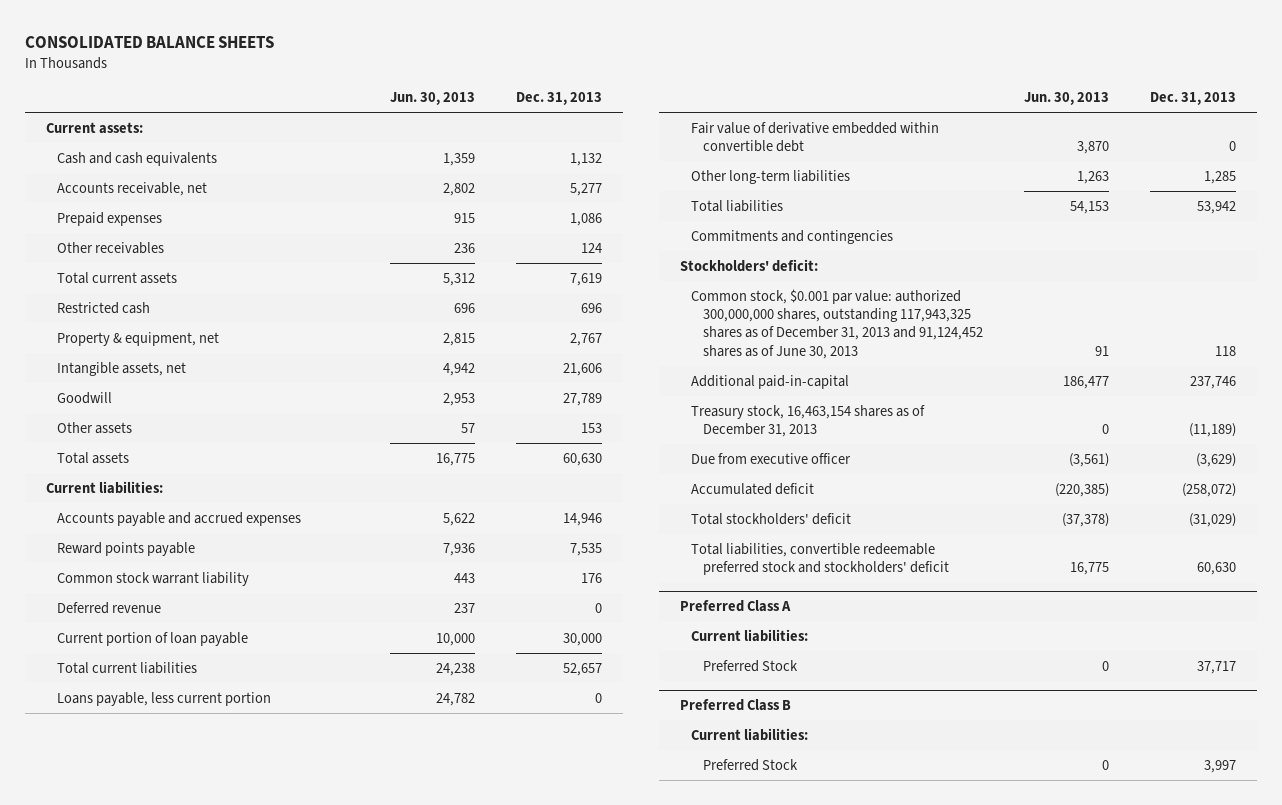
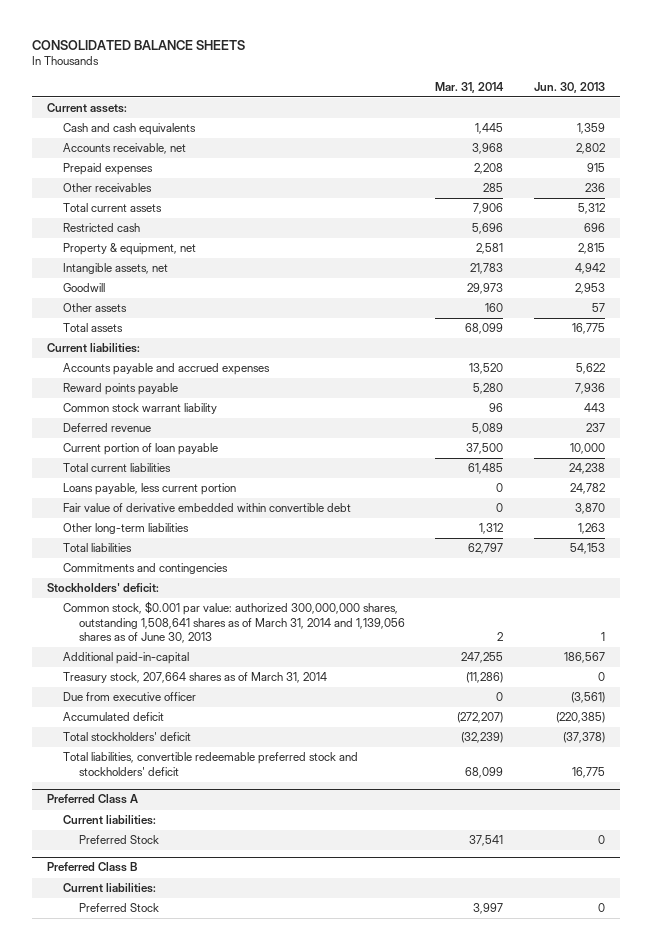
[515,92,602,106] Dec. 31, 2013 -> none
none -> [435,81,505,93] Mar. 31, 2014
[691,288,983,359] Common stock, $0.001 par value: authorized 300,000,000 shares, outstanding 117,943,325 shares as of December 31, 2013 and 91,124,452 shares as of June 30, 2013 -> [62,601,405,643] Common stock, $0.001 par value: authorized 300,000,000 shares, outstanding 1,508,641 shares as of March 31, 2014 and 1,139,056 shares as of June 30, 2013
[1094,345,1109,356] 91 -> [600,631,605,641] 1
[1062,375,1109,389] 186,477 -> [563,652,605,664] 186,567
[691,404,926,438] Treasury stock, 16,463,154 shares as of December 31, 2013 -> [62,672,327,684] Treasury stock, 207,664 shares as of March 31, 2014

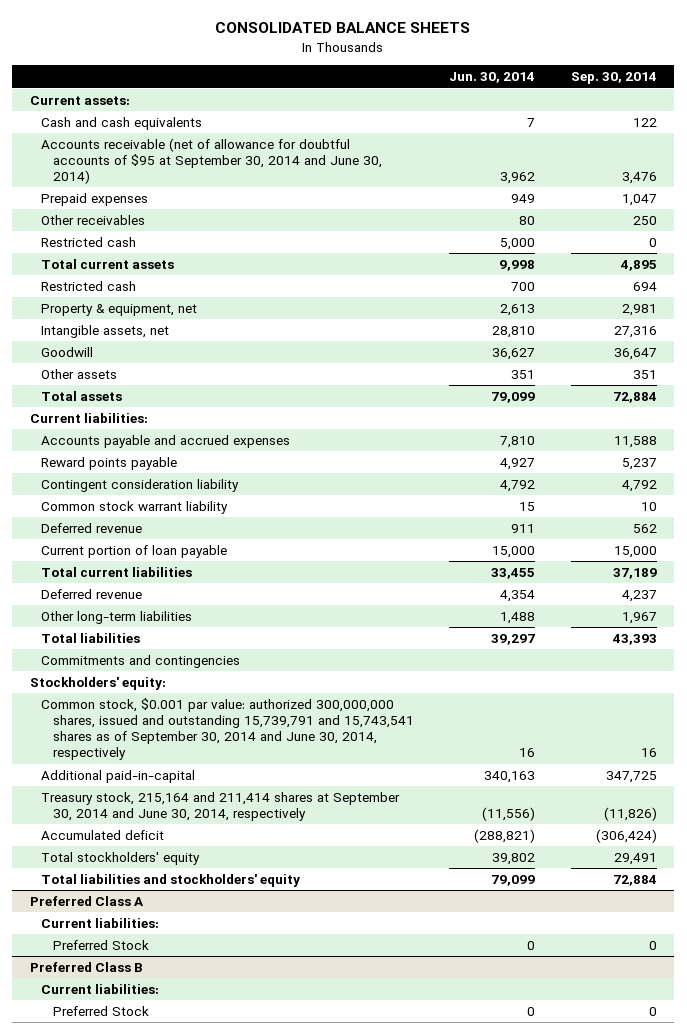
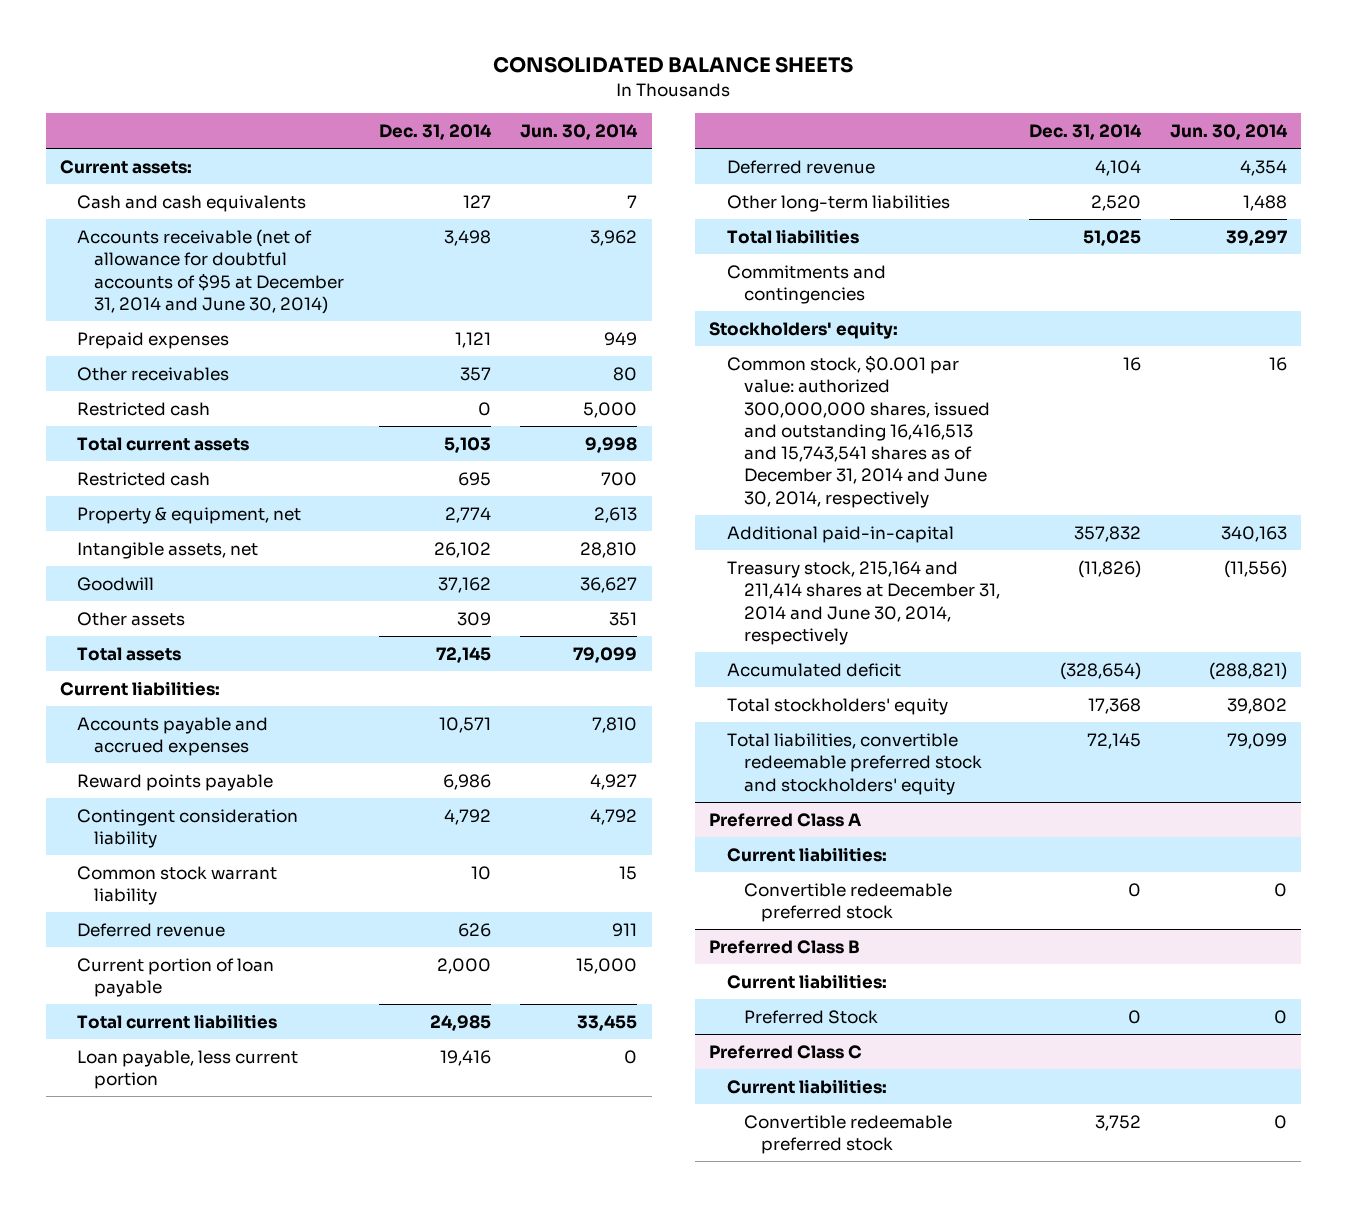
[570,72,657,85] Sep. 30, 2014 -> none
none -> [379,123,493,140] Dec. 31, 2014
[41,137,382,185] Accounts receivable (net of allowance for doubtful accounts of $95 at September 30, 2014 and June 30, 2014) -> [77,228,345,314] Accounts receivable (net of allowance for doubtful accounts of $95 at December 31, 2014 and June 30, 2014)
none -> [77,1049,299,1090] Loan payable, less current portion
[41,697,414,761] Common stock, $0.001 par value: authorized 300,000,000 shares, issued and outstanding 15,739,791 and 15,743,541 shares as of September 30, 2014 and June 30, 2014, respectively -> [726,354,990,508] Common stock, $0.001 par value: authorized 300,000,000 shares, issued and outstanding 16,416,513 and 15,743,541 shares as of December 31, 2014 and June 30, 2014, respectively
[41,791,401,822] Treasury stock, 215,164 and 211,414 shares at September 30, 2014 and June 30, 2014, respectively -> [726,560,1000,645] Treasury stock, 215,164 and 211,414 shares at December 31, 2014 and June 30, 2014, respectively
[41,873,301,887] Total liabilities and stockholders' equity -> [726,732,982,795] Total liabilities, convertible redeemable preferred stock and stockholders' equity
[52,939,149,950] Preferred Stock -> [743,882,952,923] Convertible redeemable preferred stock
none -> [709,1044,863,1059] Preferred Class C
none -> [726,1078,887,1094] Current liabilities:
none -> [743,1114,952,1155] Convertible redeemable preferred stock

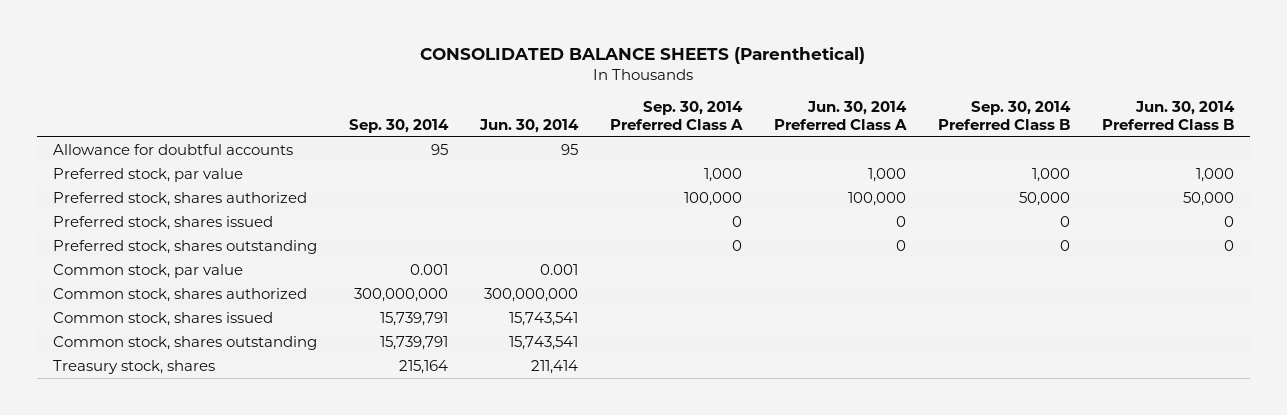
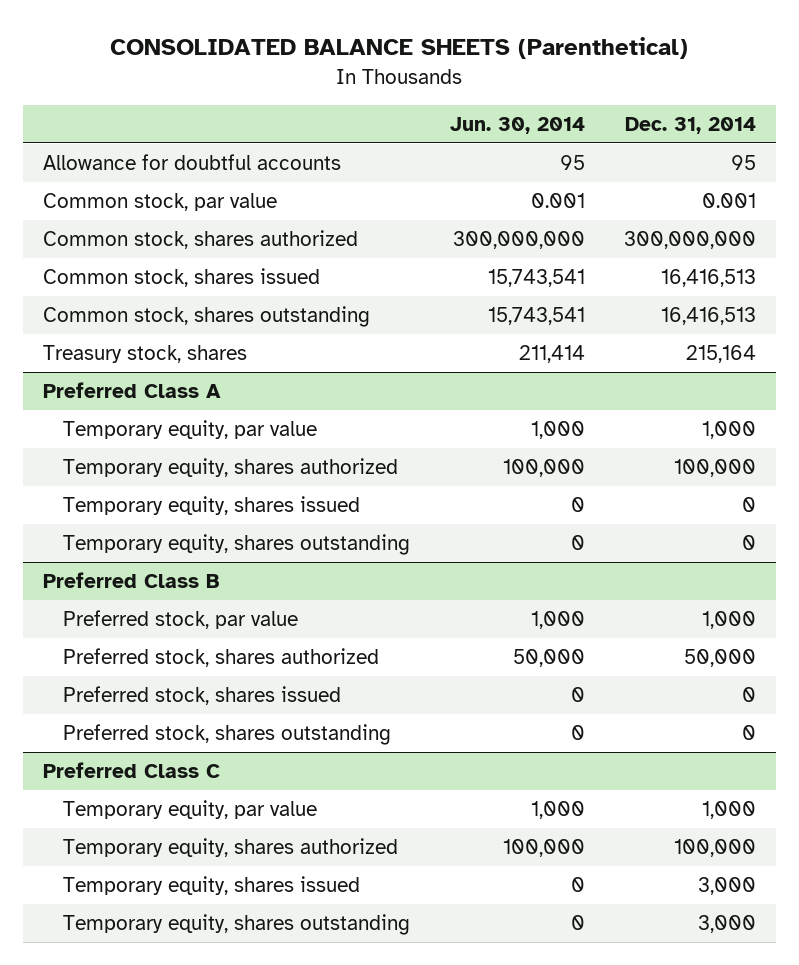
[348,118,449,133] Sep. 30, 2014 -> none
[609,100,743,130] Sep. 30, 2014 Preferred Class A -> none
[773,100,907,130] Jun. 30, 2014 Preferred Class A -> none
[937,100,1071,130] Sep. 30, 2014 Preferred Class B -> none
[1101,100,1235,130] Jun. 30, 2014 Preferred Class B -> none
none -> [625,116,757,134] Dec. 31, 2014
[52,168,243,183] Preferred stock, par value -> none
[52,192,307,207] Preferred stock, shares authorized -> none
[52,216,273,231] Preferred stock, shares issued -> none
[52,240,317,255] Preferred stock, shares outstanding -> none
none -> [42,382,221,399] Preferred Class A
none -> [63,420,318,440] Temporary equity, par value
none -> [63,458,399,478] Temporary equity, shares authorized
none -> [63,496,361,516] Temporary equity, shares issued
none -> [63,534,411,556] Temporary equity, shares outstanding
none -> [42,572,219,589] Preferred Class B
none -> [63,610,299,630] Preferred stock, par value
none -> [63,648,380,668] Preferred stock, shares authorized
none -> [63,686,342,706] Preferred stock, shares issued
none -> [63,724,392,746] Preferred stock, shares outstanding
none -> [42,762,220,779] Preferred Class C
none -> [63,800,318,820] Temporary equity, par value
none -> [63,838,399,858] Temporary equity, shares authorized
none -> [63,876,361,896] Temporary equity, shares issued
none -> [63,914,411,936] Temporary equity, shares outstanding

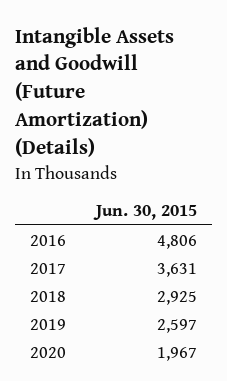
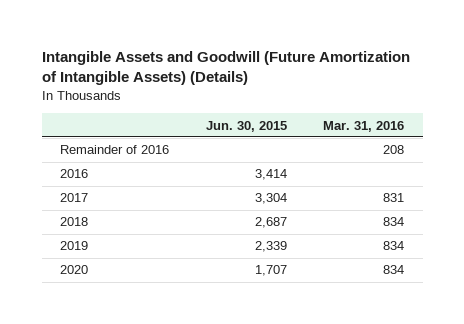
[14,26,174,158] Intangible Assets and Goodwill (Future Amortization) (Details) -> [41,50,410,86] Intangible Assets and Goodwill (Future Amortization of Intangible Assets) (Details)
none -> [323,120,405,132] Mar. 31, 2016
none -> [59,145,169,155] Remainder of 2016
[157,234,198,249] 4,806 -> [254,169,287,181] 3,414
[157,262,198,277] 3,631 -> [254,193,287,205] 3,304
[157,290,198,305] 2,925 -> [254,217,287,229] 2,687
[157,318,198,333] 2,597 -> [254,241,287,253] 2,339
[157,346,198,361] 1,967 -> [254,265,287,277] 1,707

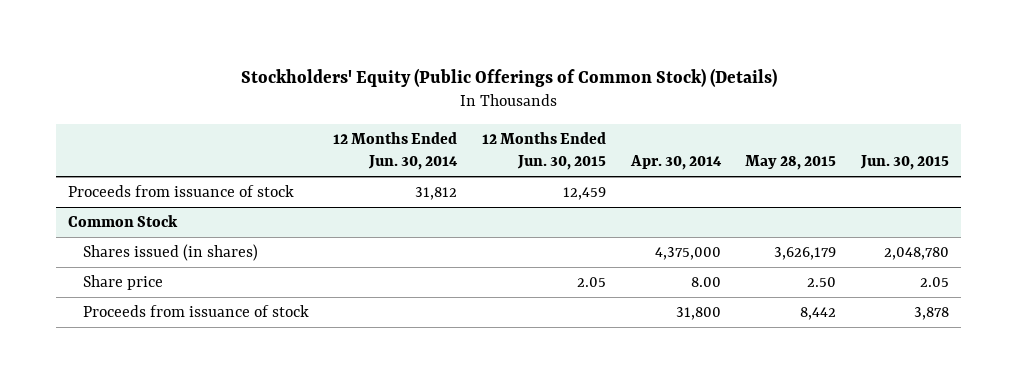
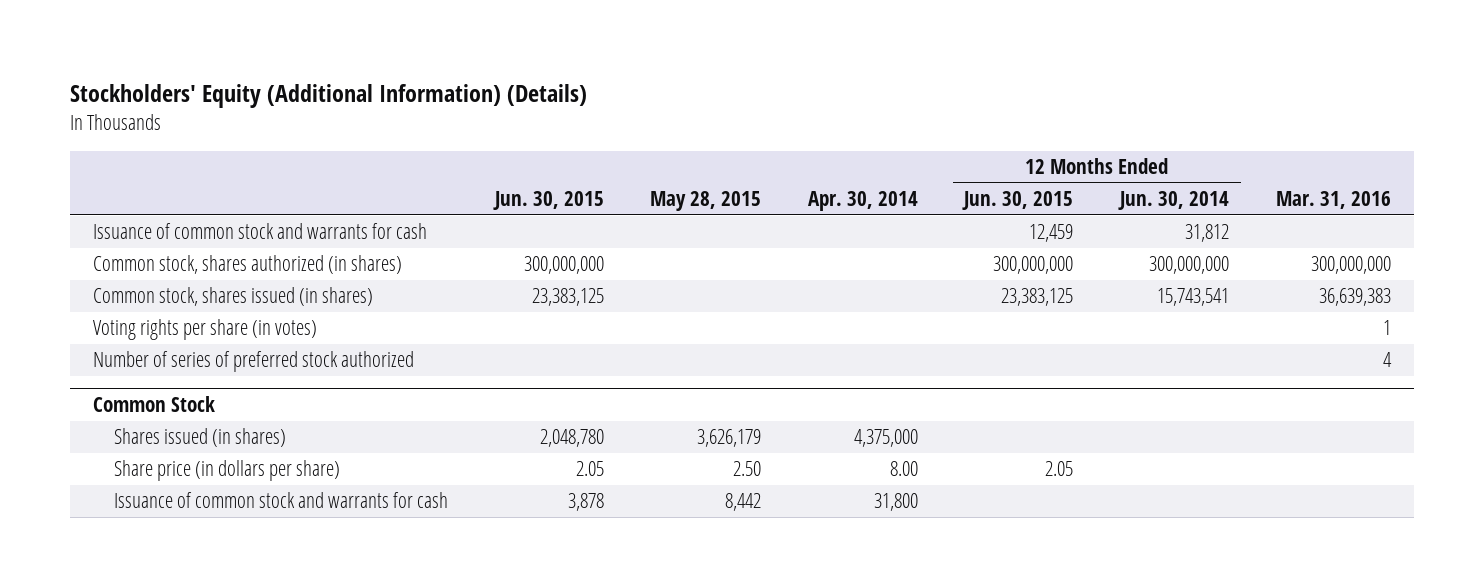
[240,67,777,87] Stockholders' Equity (Public Offerings of Common Stock) (Details) -> [69,84,587,109] Stockholders' Equity (Additional Information) (Details)
none -> [1275,191,1391,210] Mar. 31, 2016
[68,185,295,198] Proceeds from issuance of stock -> [92,223,427,240] Issuance of common stock and warrants for cash
none -> [92,255,402,275] Common stock, shares authorized (in shares)
none -> [92,287,373,307] Common stock, shares issued (in shares)
none -> [92,319,317,341] Voting rights per share (in votes)
none -> [92,351,414,373] Number of series of preferred stock authorized
[82,275,163,291] Share price -> [114,460,341,482] Share price (in dollars per share)
[82,305,309,318] Proceeds from issuance of stock -> [114,492,449,509] Issuance of common stock and warrants for cash

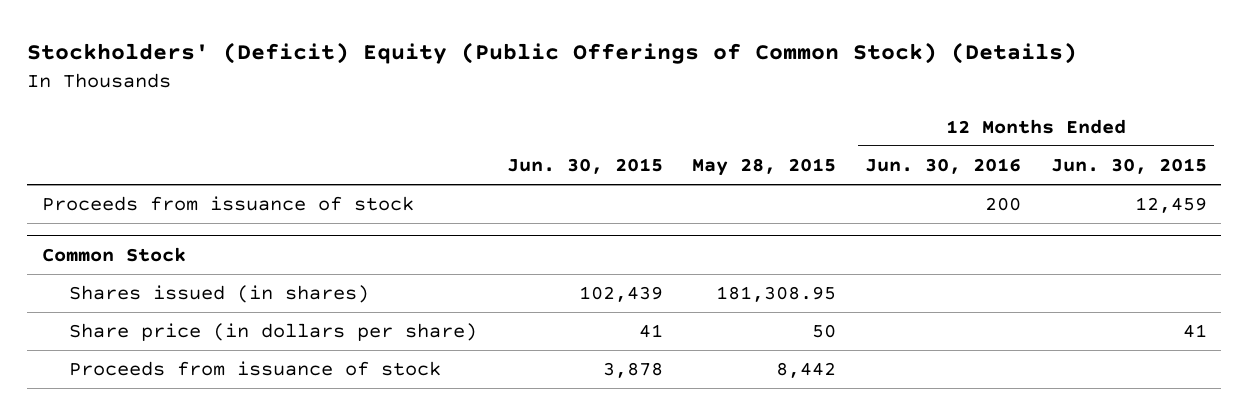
[69,84,587,109] Stockholders' Equity (Additional Information) (Details) -> [27,42,1078,65] Stockholders' (Deficit) Equity (Public Offerings of Common Stock) (Details)
[807,191,918,212] Apr. 30, 2014 -> none
[1118,191,1230,211] Jun. 30, 2014 -> none
[1275,191,1391,210] Mar. 31, 2016 -> none
none -> [865,158,1022,175] Jun. 30, 2016
[92,255,402,275] Common stock, shares authorized (in shares) -> none
[92,287,373,307] Common stock, shares issued (in shares) -> none
[92,319,317,341] Voting rights per share (in votes) -> none
[92,351,414,373] Number of series of preferred stock authorized -> none
[92,223,427,240] Issuance of common stock and warrants for cash -> [41,196,414,212] Proceeds from issuance of stock
[539,429,604,448] 2,048,780 -> [578,286,663,303] 102,439
[697,429,762,448] 3,626,179 -> [716,286,837,303] 181,308.95
[575,461,604,477] 2.05 -> [638,324,663,339] 41
[733,461,762,477] 2.50 -> [812,324,837,339] 50
[1045,461,1074,477] 2.05 -> [1182,324,1207,339] 41
[114,492,449,509] Issuance of common stock and warrants for cash -> [69,361,442,377] Proceeds from issuance of stock

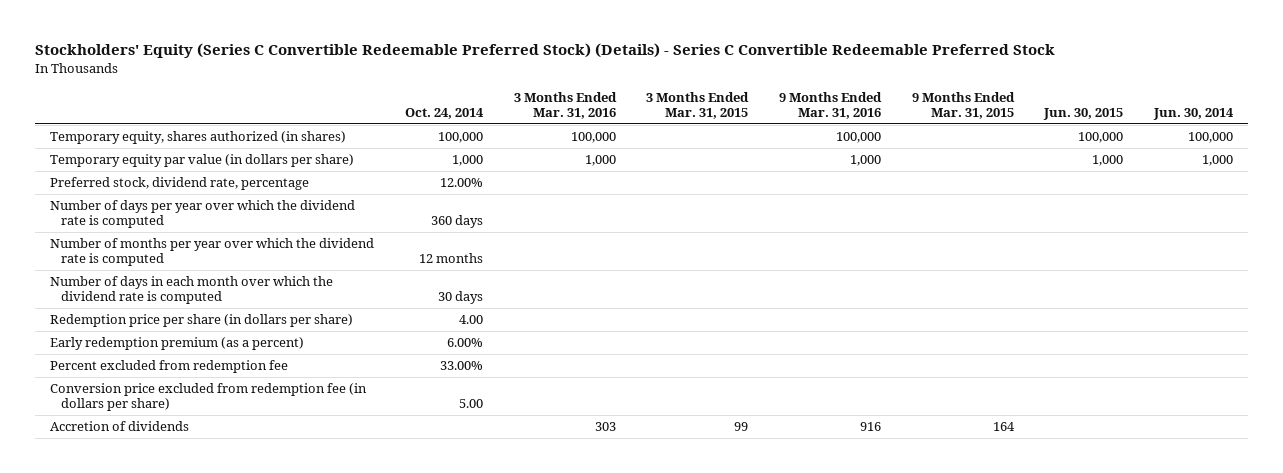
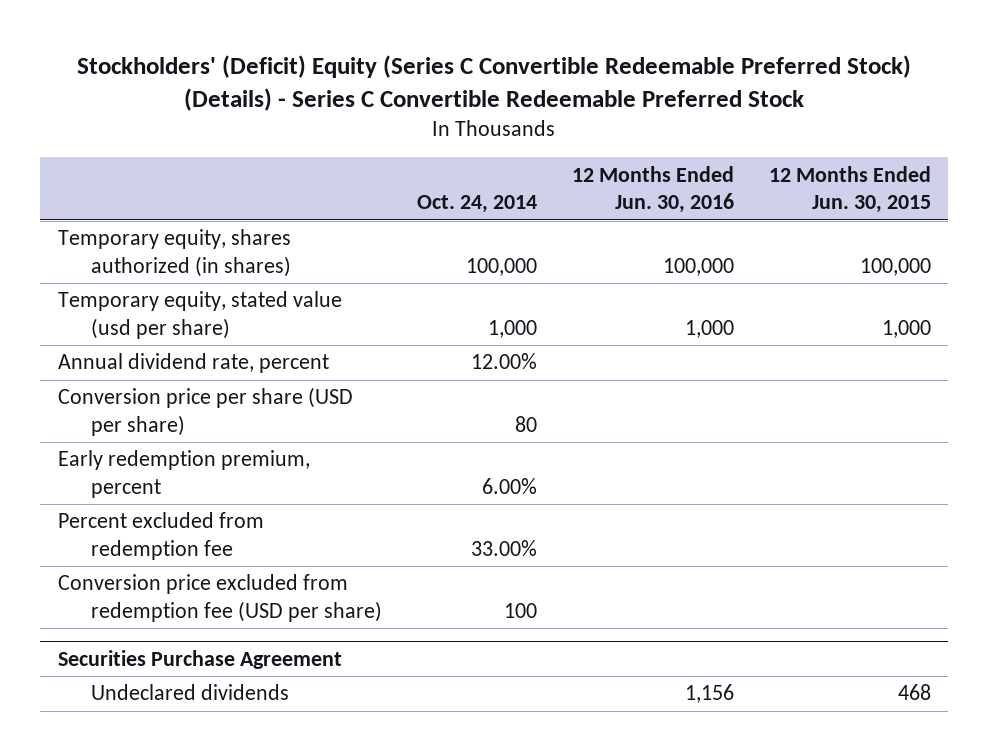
[34,43,1055,59] Stockholders' Equity (Series C Convertible Redeemable Preferred Stock) (Details) - Series C Convertible Redeemable Preferred Stock -> [77,54,912,111] Stockholders' (Deficit) Equity (Series C Convertible Redeemable Preferred Stock) (Details) - Series C Convertible Redeemable Preferred Stock
[513,91,617,119] 3 Months Ended Mar. 31, 2016 -> none
[646,91,750,119] 3 Months Ended Mar. 31, 2015 -> none
[778,91,882,119] 9 Months Ended Mar. 31, 2016 -> none
[911,91,1015,119] 9 Months Ended Mar. 31, 2015 -> none
[1043,107,1124,120] Jun. 30, 2015 -> none
[1152,107,1234,120] Jun. 30, 2014 -> none
none -> [571,165,734,214] 12 Months Ended Jun. 30, 2016
none -> [768,165,931,214] 12 Months Ended Jun. 30, 2015
[50,200,356,229] Number of days per year over which the dividend rate is computed -> none
[50,238,375,267] Number of months per year over which the dividend rate is computed -> none
[50,276,334,305] Number of days in each month over which the dividend rate is computed -> none
[50,154,355,168] Temporary equity par value (in dollars per share) -> [57,291,342,339] Temporary equity, stated value (usd per share)
[50,177,310,191] Preferred stock, dividend rate, percentage -> [57,353,329,374] Annual dividend rate, percent
[50,314,354,328] Redemption price per share (in dollars per share) -> [57,387,353,436] Conversion price per share (USD per share)
[458,315,483,325] 4.00 -> [514,415,537,432] 80
[50,337,305,351] Early redemption premium (as a percent) -> [57,450,310,498] Early redemption premium, percent
[50,383,368,412] Conversion price excluded from redemption fee (in dollars per share) -> [57,574,382,622] Conversion price excluded from redemption fee (USD per share)
[458,399,483,409] 5.00 -> [503,602,537,618] 100
none -> [57,650,342,670] Securities Purchase Agreement
[50,421,190,432] Accretion of dividends -> [90,684,289,701] Undeclared dividends

